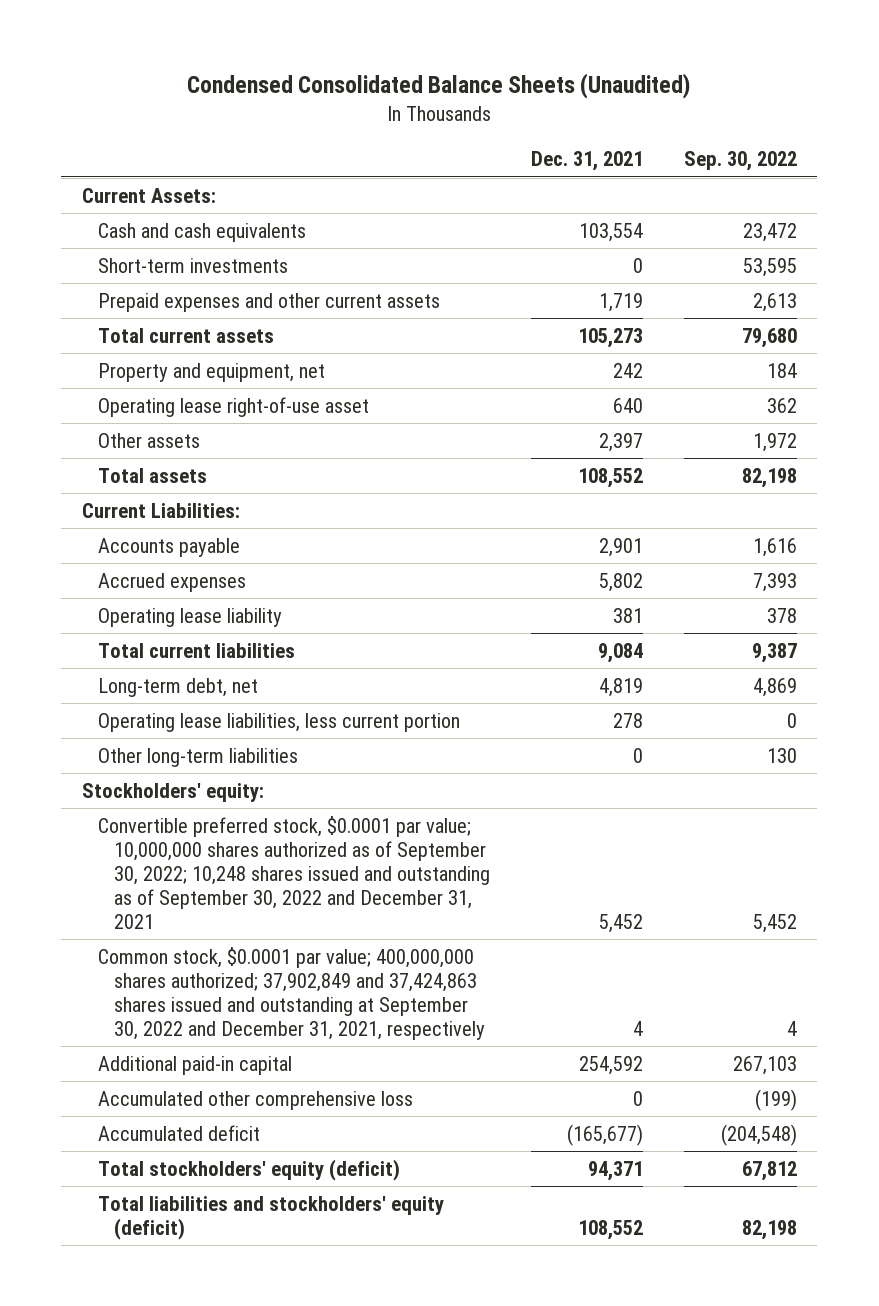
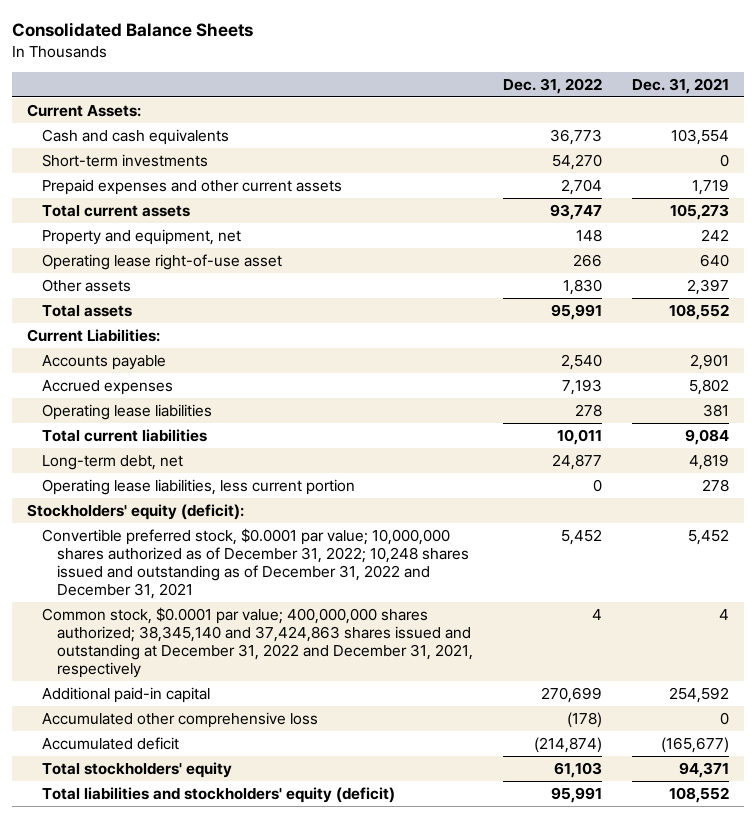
[187,73,691,100] Condensed Consolidated Balance Sheets (Unaudited) -> [12,22,254,38] Consolidated Balance Sheets
[683,151,797,172] Sep. 30, 2022 -> none
none -> [502,77,602,94] Dec. 31, 2022
[97,607,282,627] Operating lease liability -> [42,403,213,420] Operating lease liabilities
[97,747,298,767] Other long-term liabilities -> none
[81,782,264,802] Stockholders' equity: -> [27,503,245,520] Stockholders' equity (deficit):
[97,815,490,929] Convertible preferred stock, $0.0001 par value; 10,000,000 shares authorized as of September 30, 2022; 10,248 shares issued and outstanding as of September 30, 2022 and December 31, 2021 -> [42,527,469,599] Convertible preferred stock, $0.0001 par value; 10,000,000 shares authorized as of December 31, 2022; 10,248 shares issued and outstanding as of December 31, 2022 and December 31, 2021
[97,946,485,1040] Common stock, $0.0001 par value; 400,000,000 shares authorized; 37,902,849 and 37,424,863 shares issued and outstanding at September 30, 2022 and December 31, 2021, respectively -> [42,606,473,678] Common stock, $0.0001 par value; 400,000,000 shares authorized; 38,345,140 and 37,424,863 shares issued and outstanding at December 31, 2022 and December 31, 2021, respectively
[97,1158,400,1181] Total stockholders' equity (deficit) -> [42,761,233,778] Total stockholders' equity

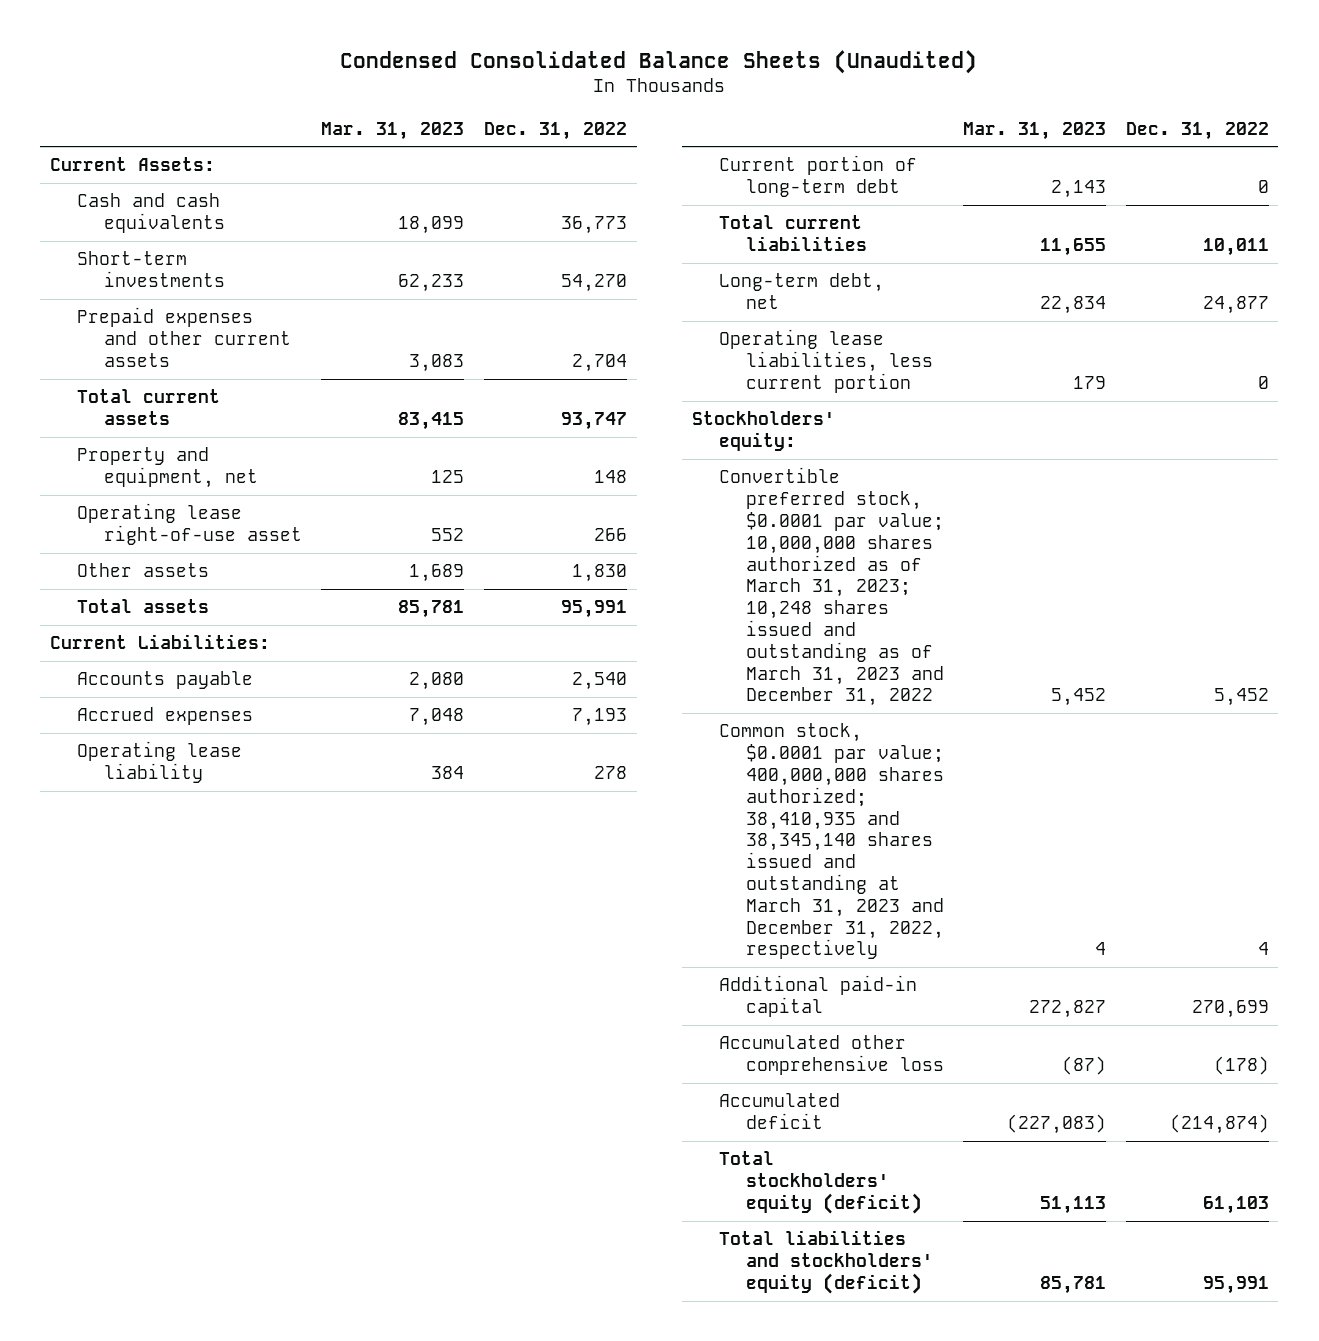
[12,22,254,38] Consolidated Balance Sheets -> [340,50,978,75] Condensed Consolidated Balance Sheets (Unaudited)
[631,77,729,94] Dec. 31, 2021 -> none
none -> [321,121,465,140] Mar. 31, 2023
[42,403,213,420] Operating lease liabilities -> [76,741,242,784] Operating lease liability
none -> [718,155,917,198] Current portion of long-term debt
[27,503,245,520] Stockholders' equity (deficit): -> [691,411,835,452] Stockholders' equity:
[42,527,469,599] Convertible preferred stock, $0.0001 par value; 10,000,000 shares authorized as of December 31, 2022; 10,248 shares issued and outstanding as of December 31, 2022 and December 31, 2021 -> [718,467,944,707] Convertible preferred stock, $0.0001 par value; 10,000,000 shares authorized as of March 31, 2023; 10,248 shares issued and outstanding as of March 31, 2023 and December 31, 2022
[42,606,473,678] Common stock, $0.0001 par value; 400,000,000 shares authorized; 38,345,140 and 37,424,863 shares issued and outstanding at December 31, 2022 and December 31, 2021, respectively -> [718,723,944,960] Common stock, $0.0001 par value; 400,000,000 shares authorized; 38,410,935 and 38,345,140 shares issued and outstanding at March 31, 2023 and December 31, 2022, respectively
[42,761,233,778] Total stockholders' equity -> [718,1151,922,1214] Total stockholders' equity (deficit)

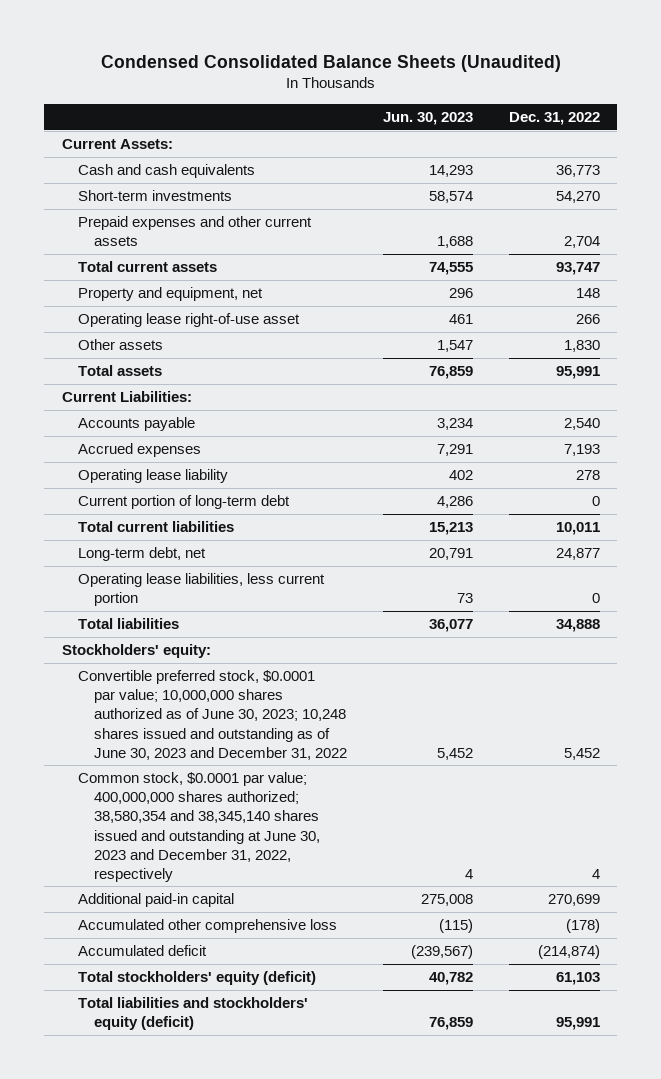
[321,121,465,140] Mar. 31, 2023 -> none
none -> [382,111,473,125] Jun. 30, 2023
none -> [78,618,180,630] Total liabilities
[718,467,944,707] Convertible preferred stock, $0.0001 par value; 10,000,000 shares authorized as of March 31, 2023; 10,248 shares issued and outstanding as of March 31, 2023 and December 31, 2022 -> [78,670,348,760] Convertible preferred stock, $0.0001 par value; 10,000,000 shares authorized as of June 30, 2023; 10,248 shares issued and outstanding as of June 30, 2023 and December 31, 2022
[718,723,944,960] Common stock, $0.0001 par value; 400,000,000 shares authorized; 38,410,935 and 38,345,140 shares issued and outstanding at March 31, 2023 and December 31, 2022, respectively -> [78,772,321,882] Common stock, $0.0001 par value; 400,000,000 shares authorized; 38,580,354 and 38,345,140 shares issued and outstanding at June 30, 2023 and December 31, 2022, respectively

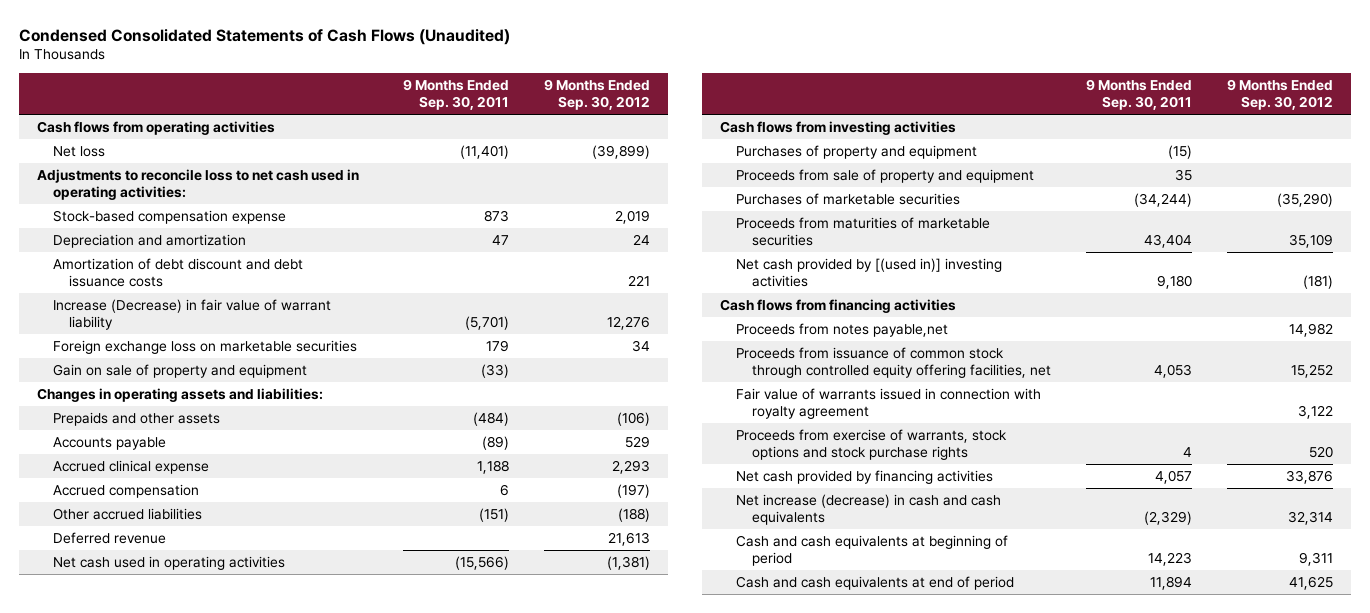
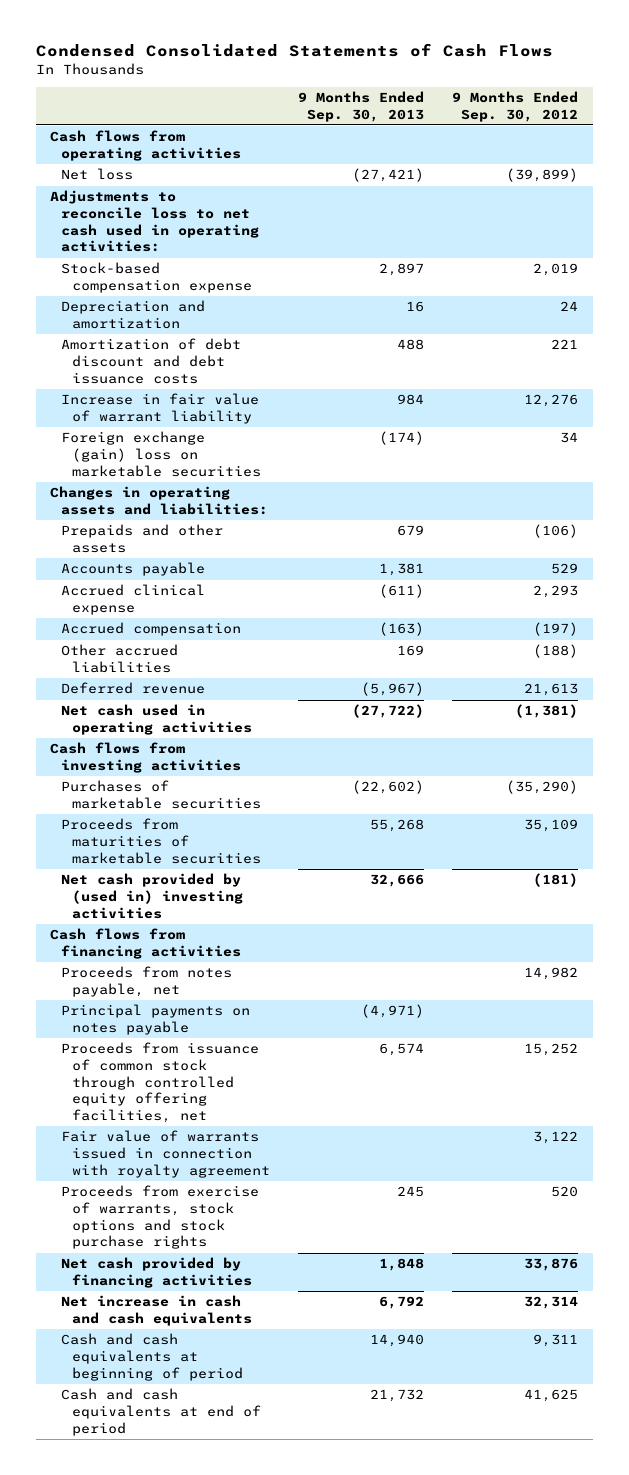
[19,28,511,45] Condensed Consolidated Statements of Cash Flows (Unaudited) -> [35,43,553,58] Condensed Consolidated Statements of Cash Flows
[403,78,510,111] 9 Months Ended Sep. 30, 2011 -> none
none -> [298,90,425,122] 9 Months Ended Sep. 30, 2013
[53,363,308,378] Gain on sale of property and equipment -> none
[53,298,332,330] Increase (Decrease) in fair value of warrant liability -> [60,393,259,425] Increase in fair value of warrant liability
[53,339,358,354] Foreign exchange loss on marketable securities -> [60,431,261,477] Foreign exchange (gain) loss on marketable securities
[735,144,977,159] Purchases of property and equipment -> none
[735,168,1034,183] Proceeds from sale of property and equipment -> none
[735,257,1002,287] Net cash provided by [(used in)] investing activities -> [60,873,243,919] Net cash provided by (used in) investing activities
[735,322,948,337] Proceeds from notes payable,net -> [60,966,232,998] Proceeds from notes payable, net
none -> [60,1004,250,1036] Principal payments on notes payable
[735,493,1001,525] Net increase (decrease) in cash and cash equivalents -> [60,1295,252,1327] Net increase in cash and cash equivalents

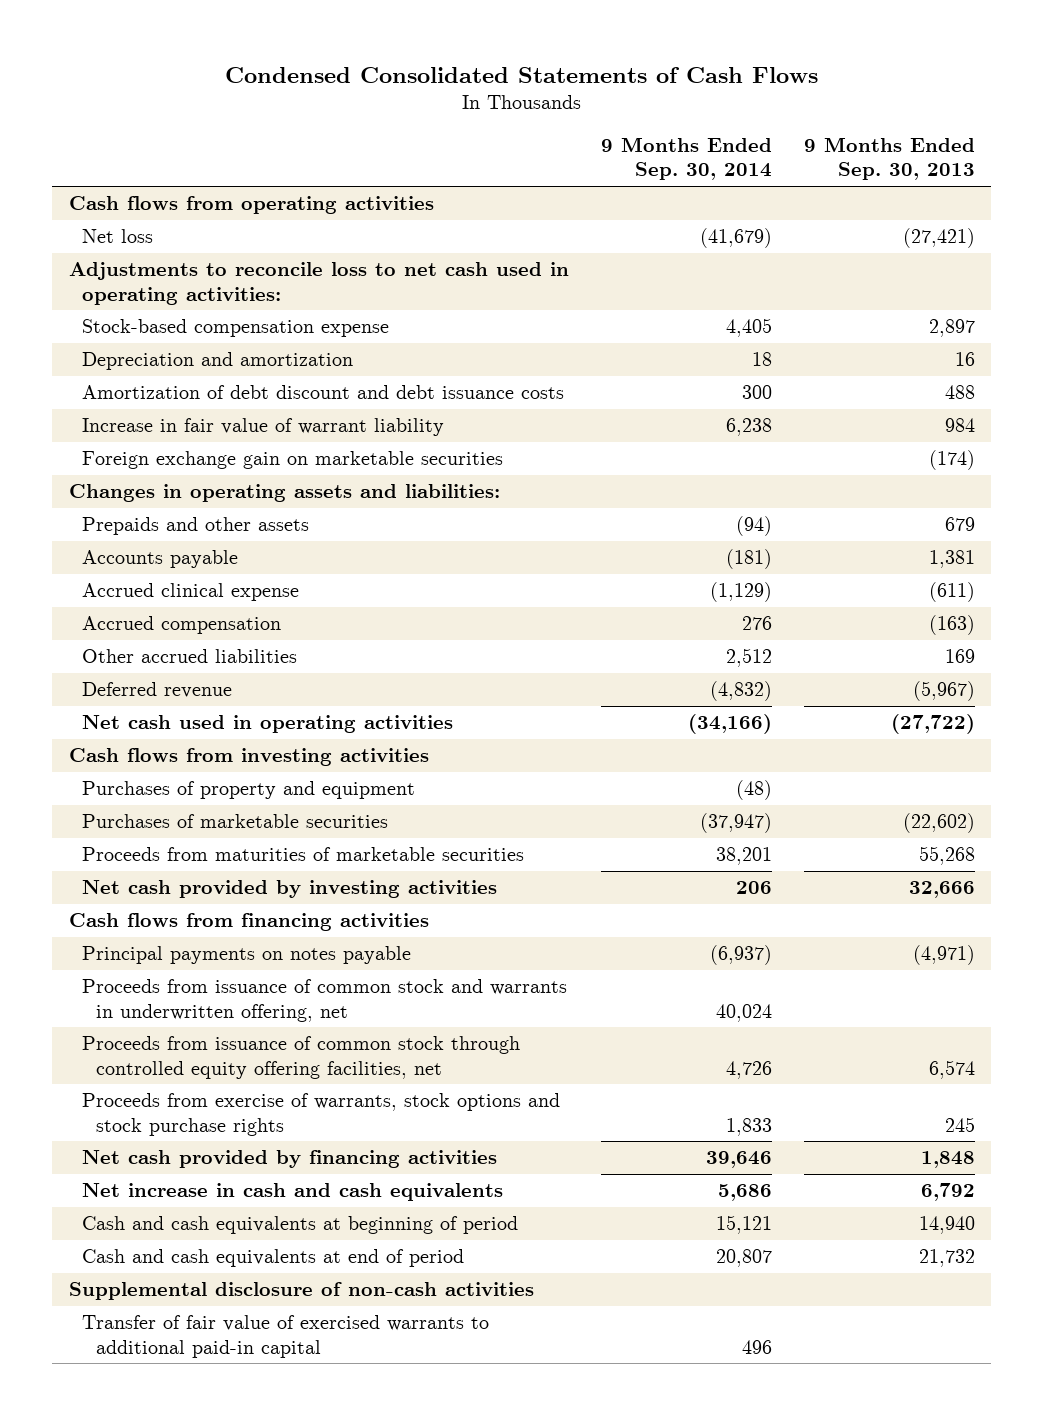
[452,90,579,122] 9 Months Ended Sep. 30, 2012 -> none
none -> [600,137,772,181] 9 Months Ended Sep. 30, 2014
[60,431,261,477] Foreign exchange (gain) loss on marketable securities -> [82,451,504,470] Foreign exchange gain on marketable securities
none -> [82,781,416,800] Purchases of property and equipment
[60,873,243,919] Net cash provided by (used in) investing activities -> [82,880,498,899] Net cash provided by investing activities
[60,966,232,998] Proceeds from notes payable, net -> none
none -> [82,979,568,1022] Proceeds from issuance of common stock and warrants in underwritten offering, net
[60,1130,270,1178] Fair value of warrants issued in connection with royalty agreement -> none
none -> [68,1282,534,1301] Supplemental disclosure of non-cash activities
none -> [82,1315,490,1358] Transfer of fair value of exercised warrants to additional paid-in capital

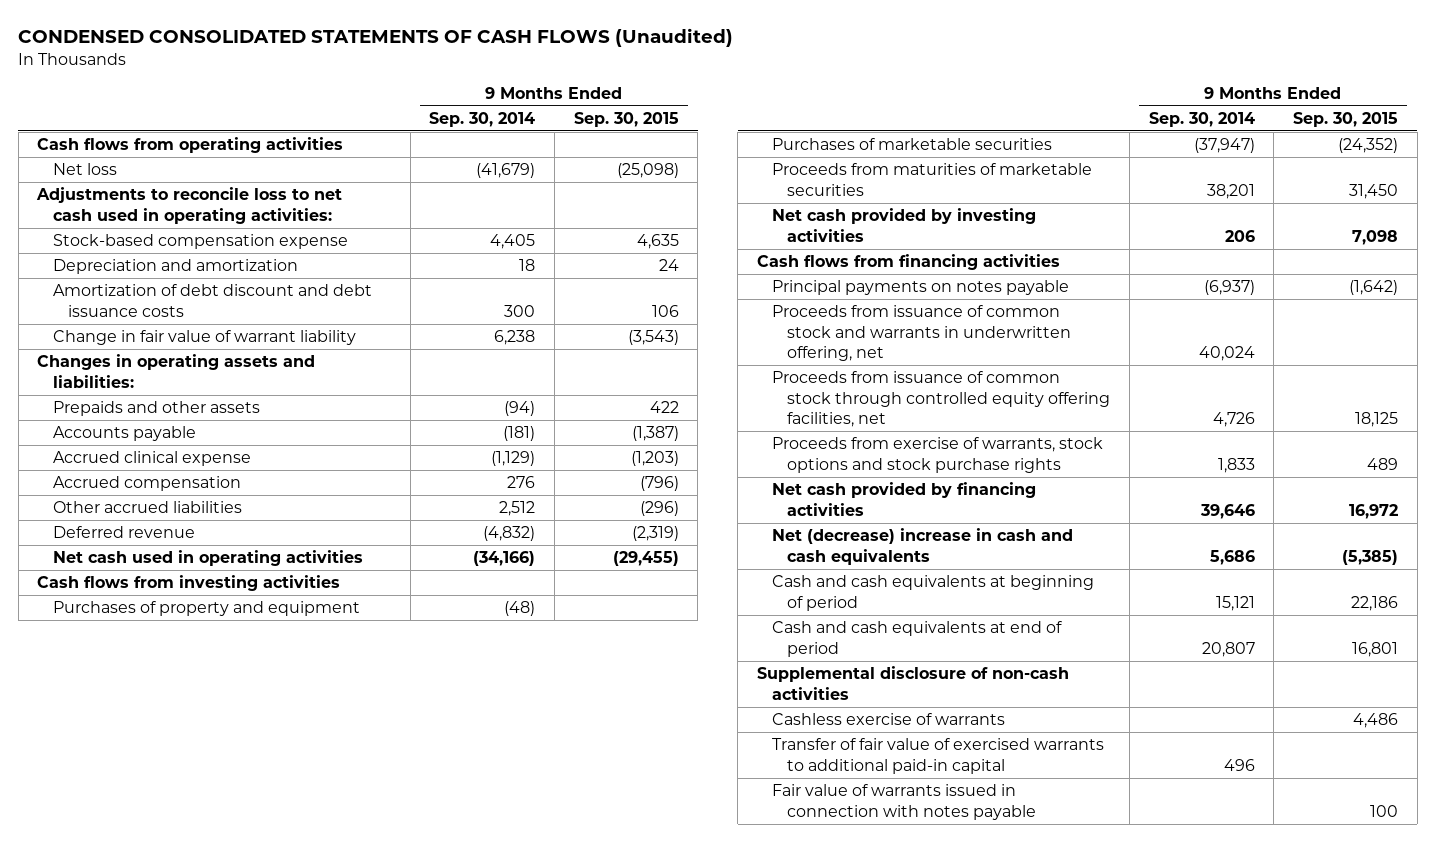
[224,66,818,83] Condensed Consolidated Statements of Cash Flows -> [18,28,734,48] CONDENSED CONSOLIDATED STATEMENTS OF CASH FLOWS (Unaudited)
[803,137,975,181] 9 Months Ended Sep. 30, 2013 -> none
none -> [573,111,679,127] Sep. 30, 2015
[82,451,504,470] Foreign exchange gain on marketable securities -> none
[82,418,445,437] Increase in fair value of warrant liability -> [52,330,356,346] Change in fair value of warrant liability
[82,1183,504,1202] Net increase in cash and cash equivalents -> [772,528,1074,565] Net (decrease) increase in cash and cash equivalents
none -> [772,713,1006,726] Cashless exercise of warrants
none -> [772,784,1037,820] Fair value of warrants issued in connection with notes payable

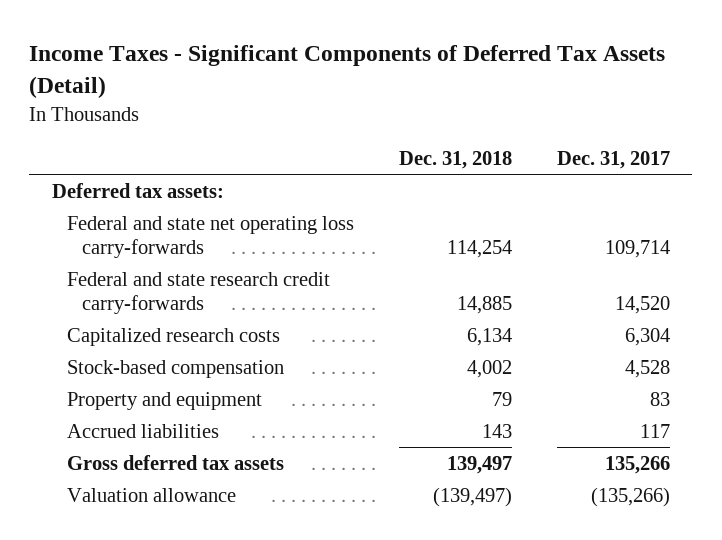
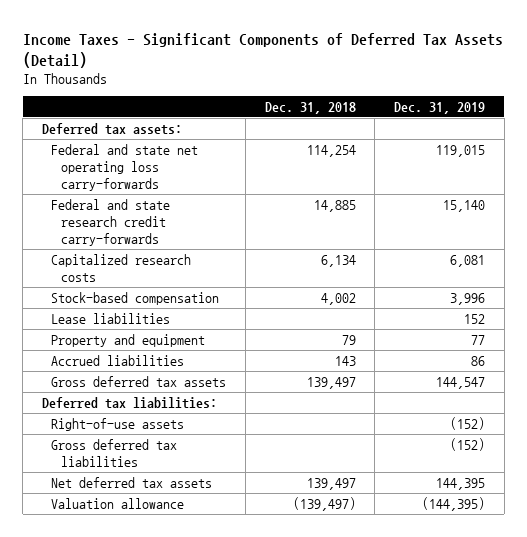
[556,150,670,169] Dec. 31, 2017 -> none
none -> [394,101,486,114] Dec. 31, 2019
none -> [51,312,171,324] Lease liabilities
none -> [41,396,217,409] Deferred tax liabilities:
none -> [51,417,185,431] Right-of-use assets
none -> [51,438,178,467] Gross deferred tax liabilities
none -> [51,476,213,488] Net deferred tax assets

